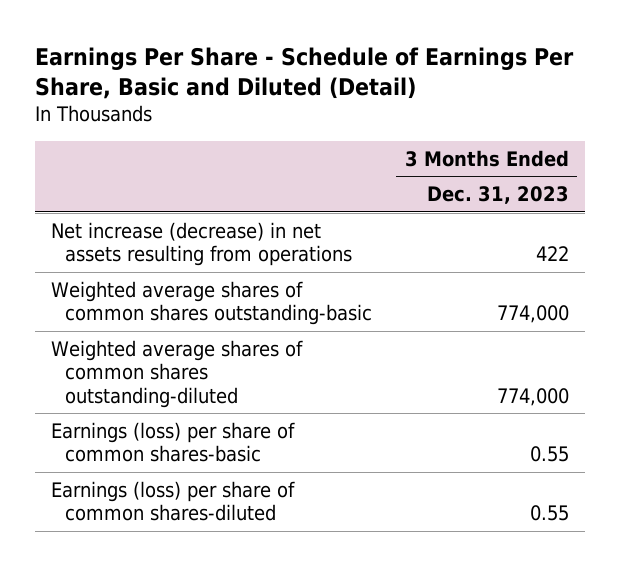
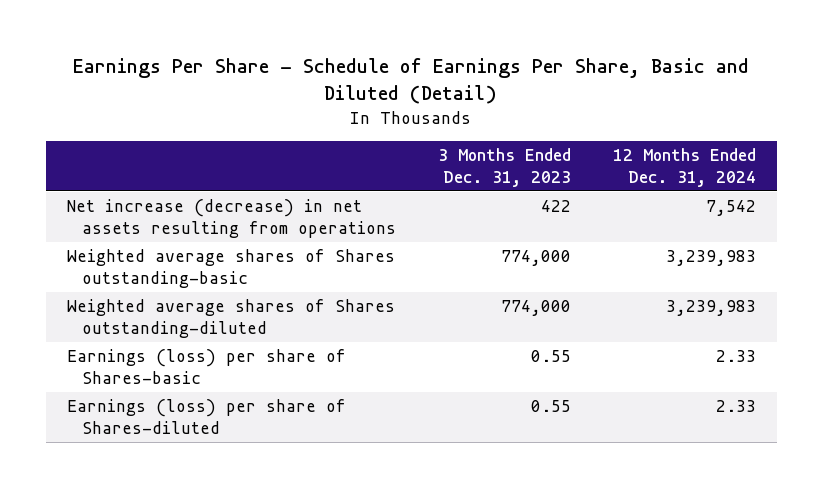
none -> [612,147,756,187] 12 Months Ended Dec. 31, 2024
[50,280,373,326] Weighted average shares of common shares outstanding-basic -> [66,249,395,289] Weighted average shares of Shares outstanding-basic
[50,339,303,408] Weighted average shares of common shares outstanding-diluted -> [66,299,395,339] Weighted average shares of Shares outstanding-diluted
[50,421,295,463] Earnings (loss) per share of common shares-basic -> [66,349,346,385] Earnings (loss) per share of Shares-basic
[50,480,295,522] Earnings (loss) per share of common shares-diluted -> [66,399,346,435] Earnings (loss) per share of Shares-diluted

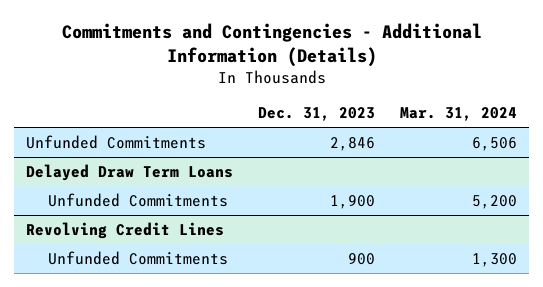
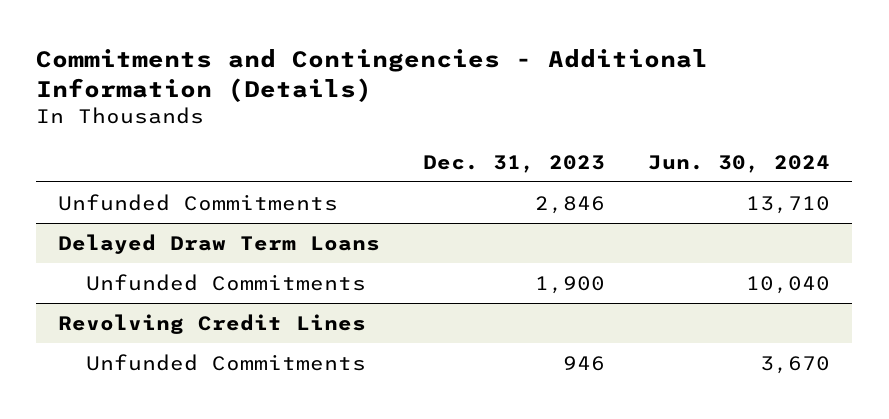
[399,107,517,122] Mar. 31, 2024 -> none
none -> [648,154,831,173] Jun. 30, 2024
[348,252,376,265] 900 -> [563,355,606,371] 946

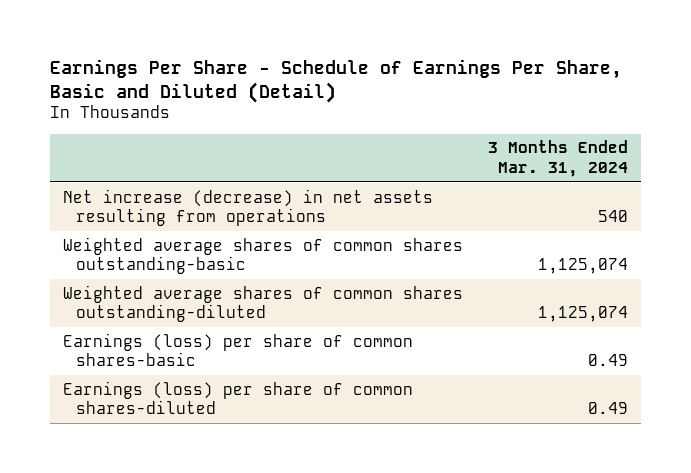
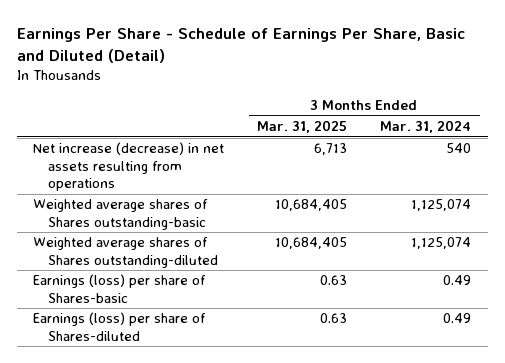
none -> [257,120,348,134] Mar. 31, 2025
[62,236,463,275] Weighted average shares of common shares outstanding-basic -> [33,199,209,230] Weighted average shares of Shares outstanding-basic
[62,284,463,323] Weighted average shares of common shares outstanding-diluted -> [33,237,218,268] Weighted average shares of Shares outstanding-diluted
[62,332,413,367] Earnings (loss) per share of common shares-basic -> [33,274,207,303] Earnings (loss) per share of Shares-basic
[62,380,413,415] Earnings (loss) per share of common shares-diluted -> [33,312,207,341] Earnings (loss) per share of Shares-diluted

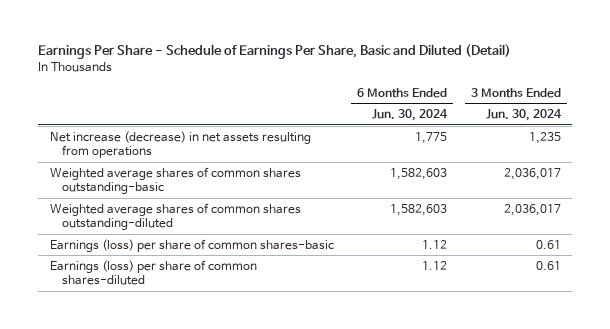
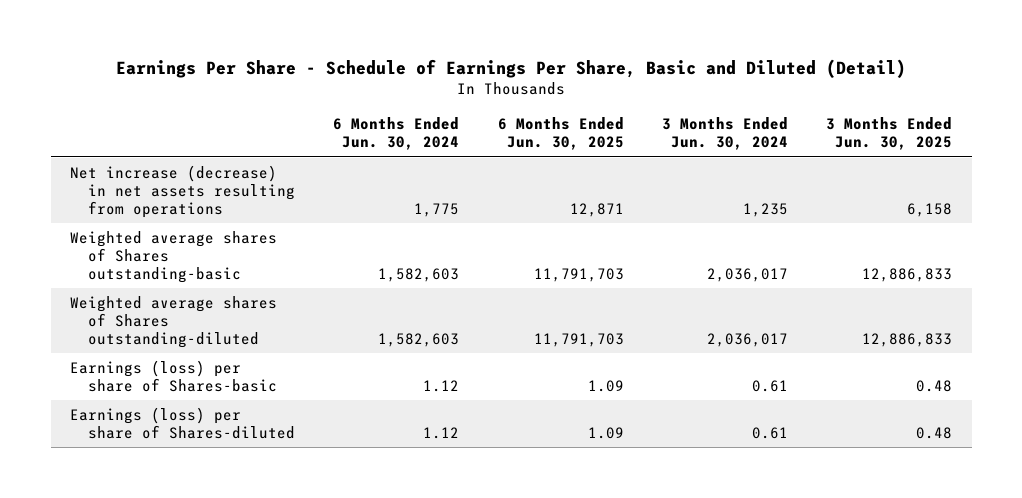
none -> [497,117,624,151] 6 Months Ended Jun. 30, 2025
none -> [826,117,953,151] 3 Months Ended Jun. 30, 2025
[49,166,301,195] Weighted average shares of common shares outstanding-basic -> [69,231,277,283] Weighted average shares of Shares outstanding-basic
[49,202,301,231] Weighted average shares of common shares outstanding-diluted -> [69,296,277,348] Weighted average shares of Shares outstanding-diluted
[49,238,334,252] Earnings (loss) per share of common shares-basic -> [69,360,277,392] Earnings (loss) per share of Shares-basic
[49,259,257,286] Earnings (loss) per share of common shares-diluted -> [69,407,295,439] Earnings (loss) per share of Shares-diluted

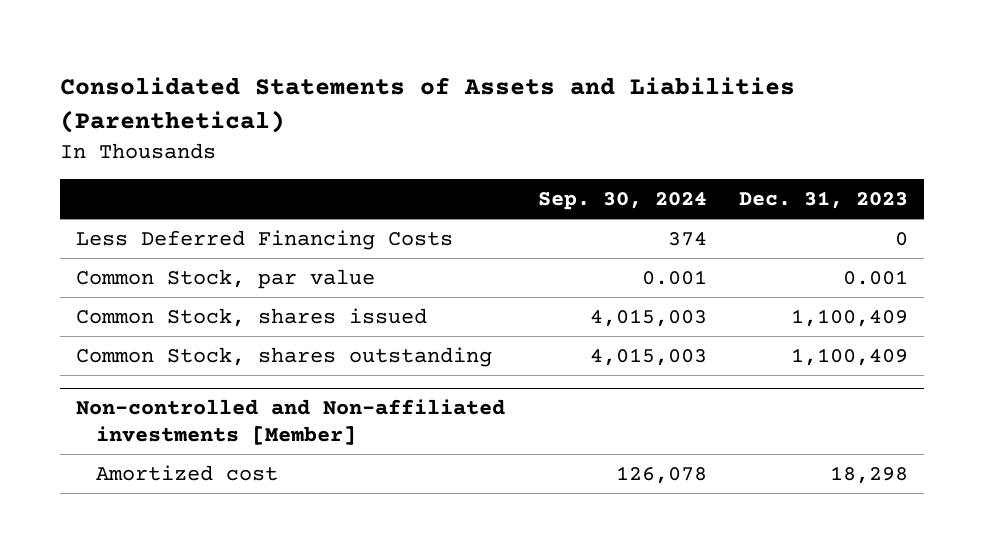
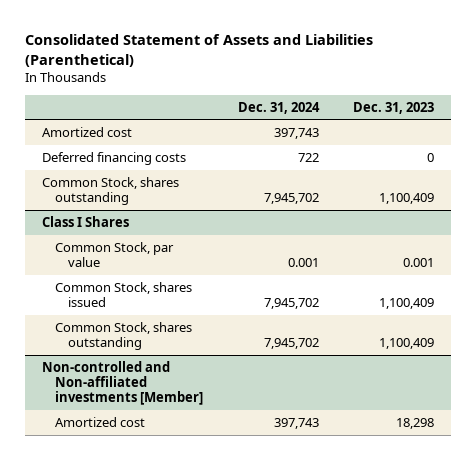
[60,76,796,133] Consolidated Statements of Assets and Liabilities (Parenthetical) -> [24,33,373,67] Consolidated Statement of Assets and Liabilities (Parenthetical)
[537,192,707,211] Sep. 30, 2024 -> none
none -> [237,101,320,114] Dec. 31, 2024
none -> [42,126,133,137] Amortized cost
[76,229,454,250] Less Deferred Financing Costs -> [42,151,187,165] Deferred financing costs
none -> [42,176,180,206] Common Stock, shares outstanding
none -> [42,215,130,227] Class I Shares

